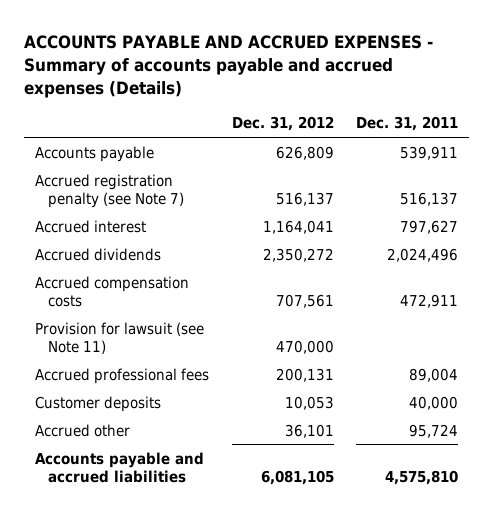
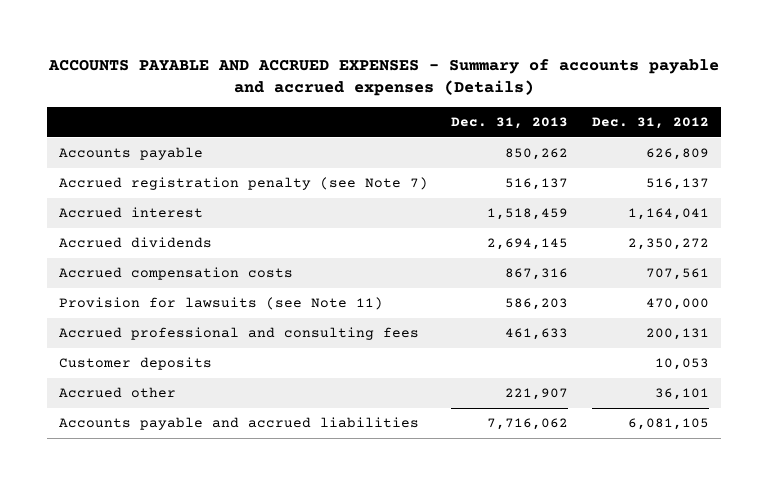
[355,116,458,132] Dec. 31, 2011 -> none
none -> [451,117,569,130] Dec. 31, 2013
[35,321,205,354] Provision for lawsuit (see Note 11) -> [58,297,383,311] Provision for lawsuits (see Note 11)
[35,367,210,384] Accrued professional fees -> [58,327,419,341] Accrued professional and consulting fees

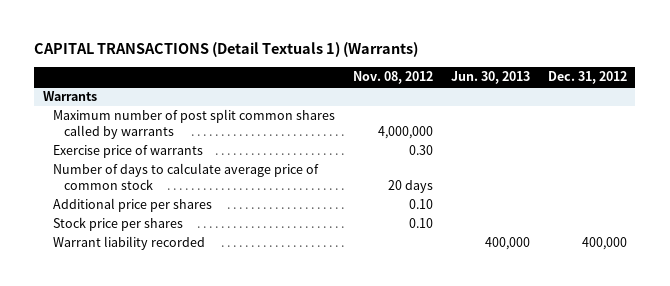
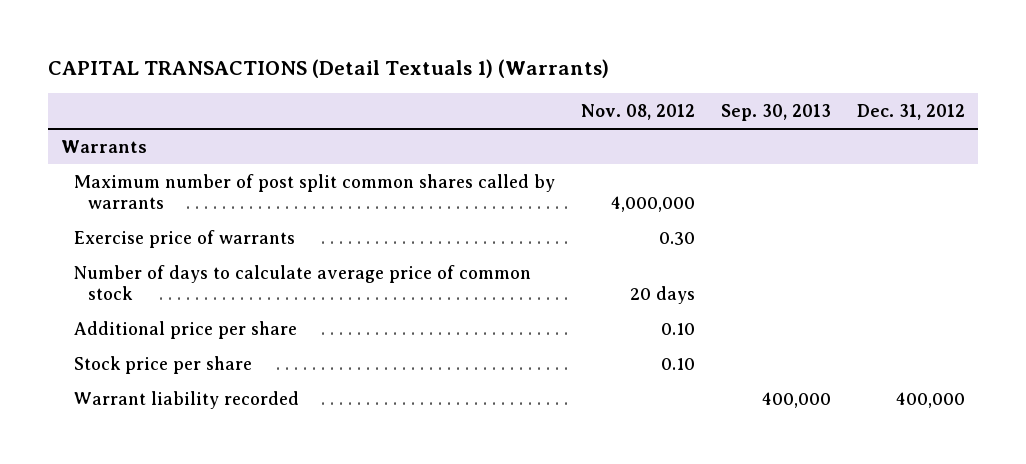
[450,70,530,84] Jun. 30, 2013 -> none
none -> [721,103,832,121] Sep. 30, 2013
[53,198,213,213] Additional price per shares -> [74,320,298,339] Additional price per share
[53,217,184,232] Stock price per shares -> [74,355,253,374] Stock price per share

